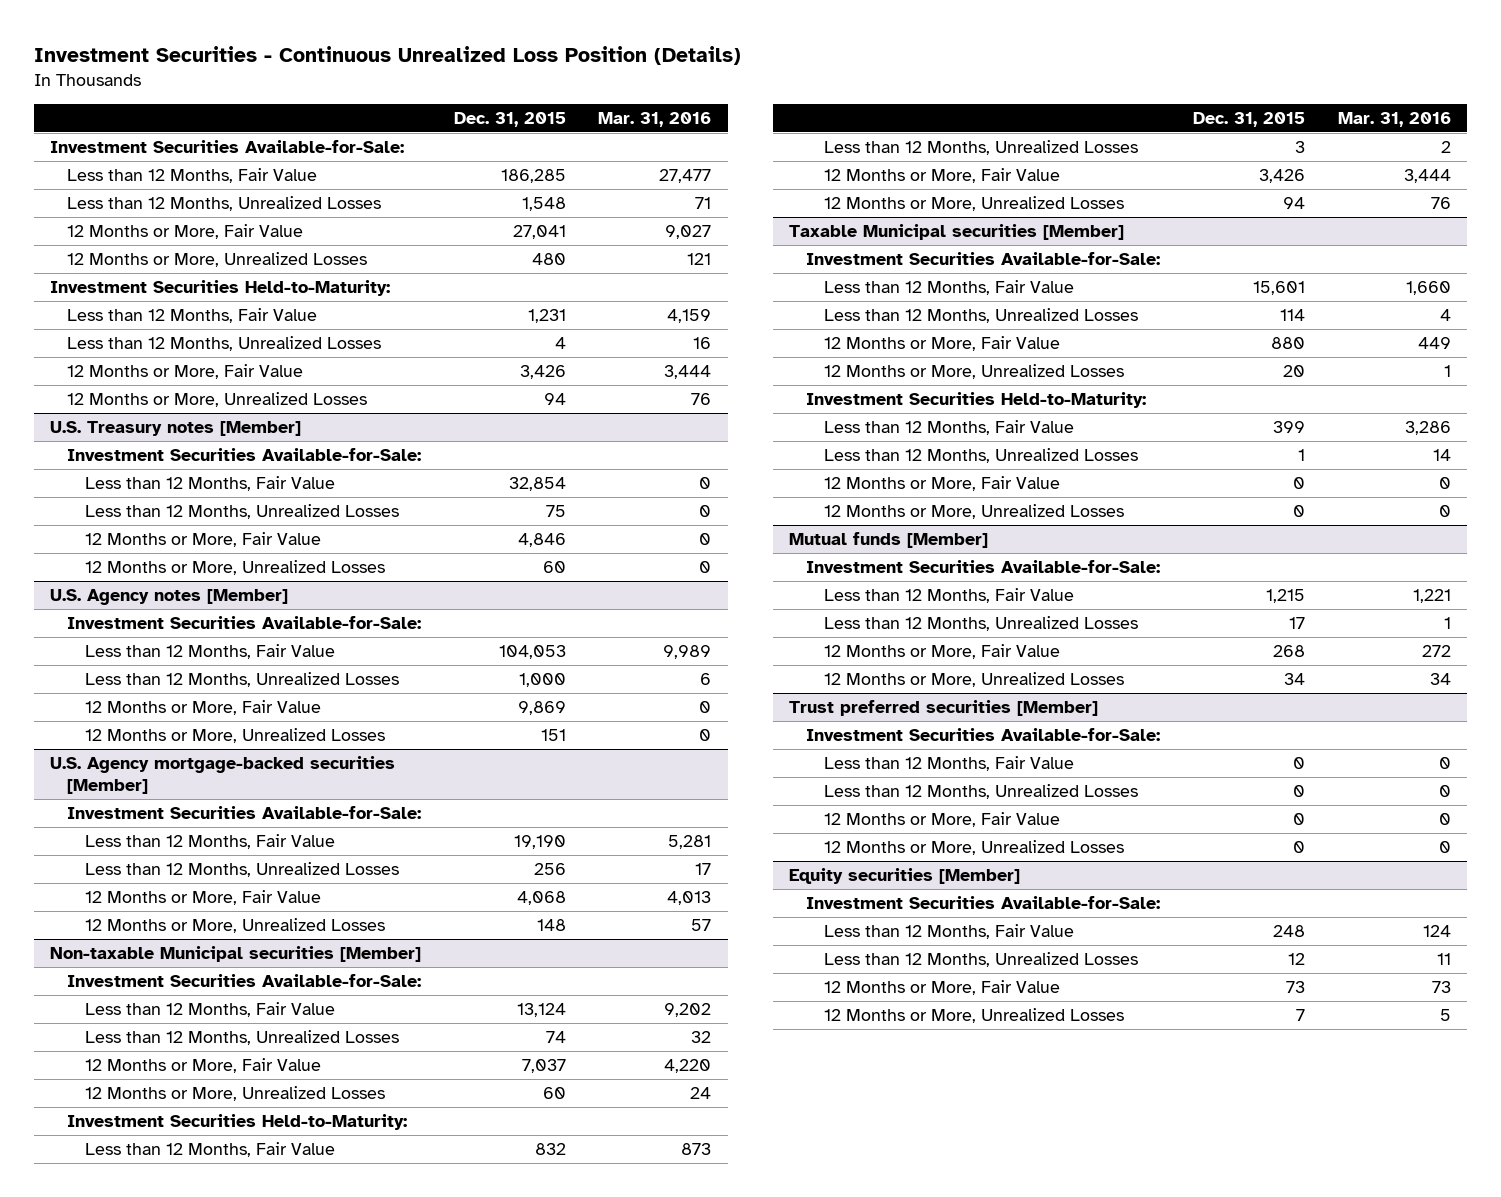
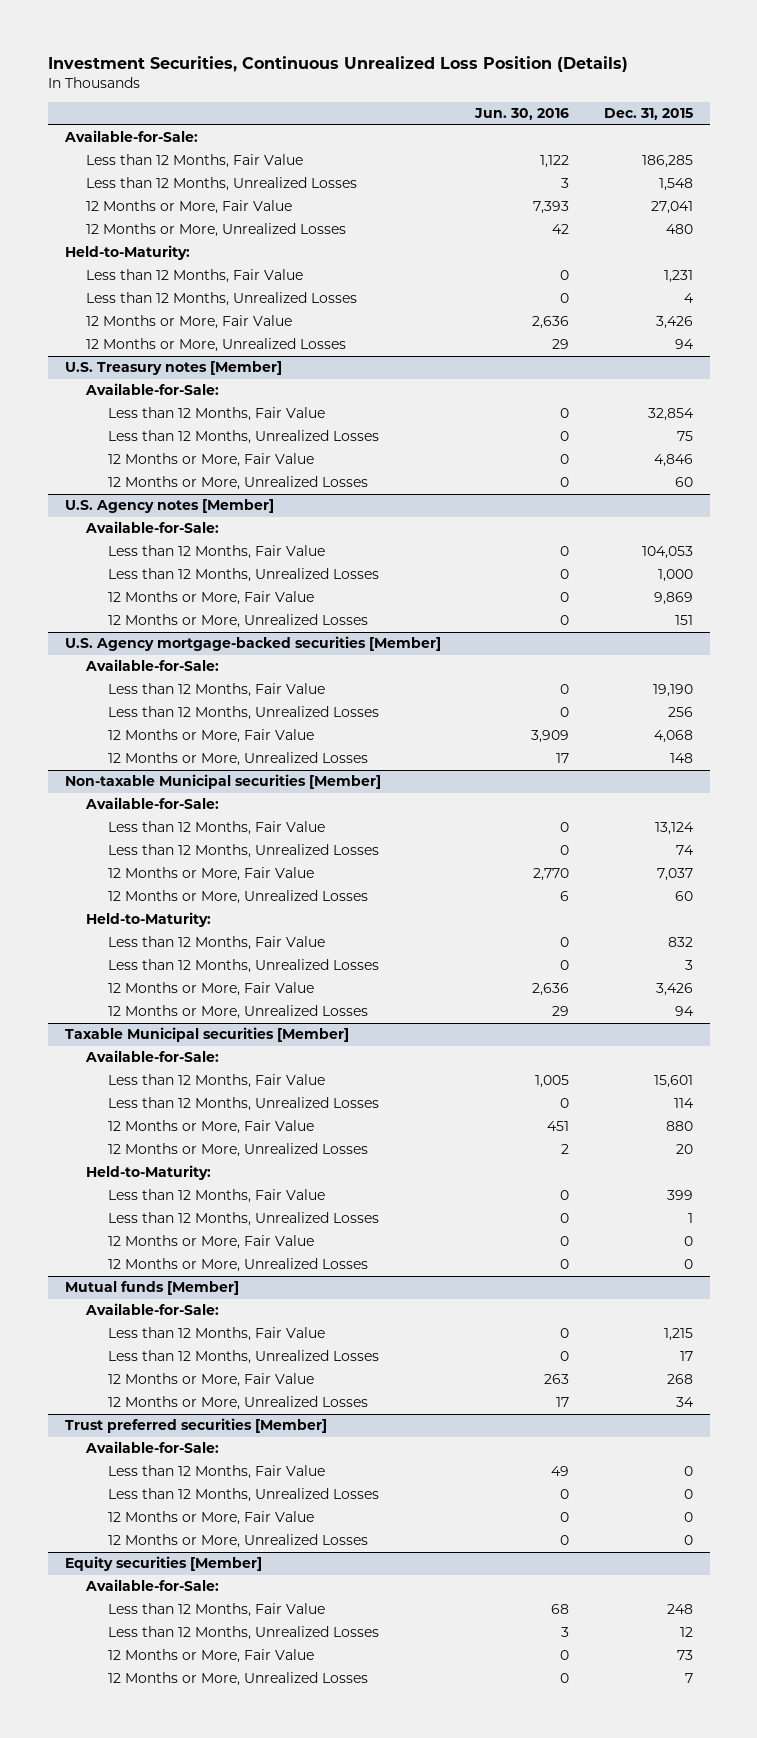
[33,45,741,65] Investment Securities - Continuous Unrealized Loss Position (Details) -> [47,56,628,73] Investment Securities, Continuous Unrealized Loss Position (Details)
[598,111,712,127] Mar. 31, 2016 -> none
none -> [474,108,570,121] Jun. 30, 2016
[49,140,404,154] Investment Securities Available-for-Sale: -> [63,130,198,143] Available-for-Sale:
[49,280,390,297] Investment Securities Held-to-Maturity: -> [64,245,190,261] Held-to-Maturity:
[67,448,422,462] Investment Securities Available-for-Sale: -> [85,383,220,396] Available-for-Sale:
[67,616,422,630] Investment Securities Available-for-Sale: -> [85,521,220,534] Available-for-Sale:
[67,806,422,820] Investment Securities Available-for-Sale: -> [85,659,220,672] Available-for-Sale:
[67,974,422,988] Investment Securities Available-for-Sale: -> [85,797,220,810] Available-for-Sale:
[67,1114,408,1131] Investment Securities Held-to-Maturity: -> [86,912,212,928] Held-to-Maturity:
[806,252,1161,266] Investment Securities Available-for-Sale: -> [85,1050,220,1063] Available-for-Sale:
[806,392,1147,409] Investment Securities Held-to-Maturity: -> [86,1165,212,1181] Held-to-Maturity:
[806,560,1161,574] Investment Securities Available-for-Sale: -> [85,1303,220,1316] Available-for-Sale:
[806,728,1161,742] Investment Securities Available-for-Sale: -> [85,1441,220,1454] Available-for-Sale:
[806,896,1161,910] Investment Securities Available-for-Sale: -> [85,1579,220,1592] Available-for-Sale:

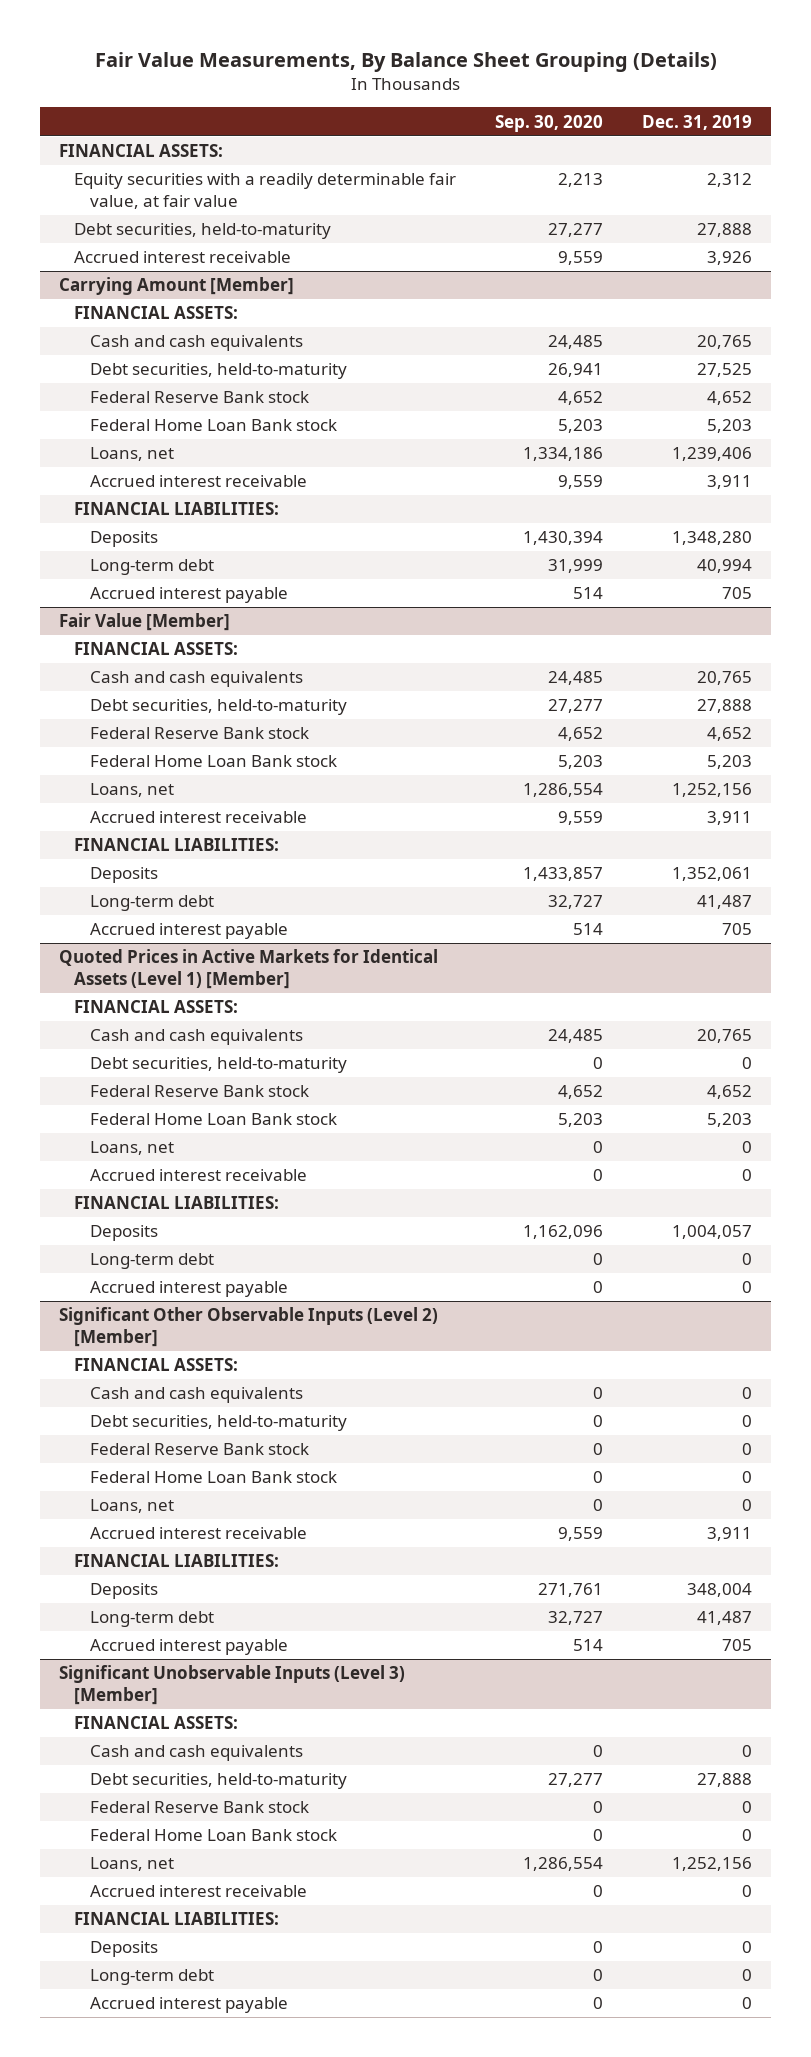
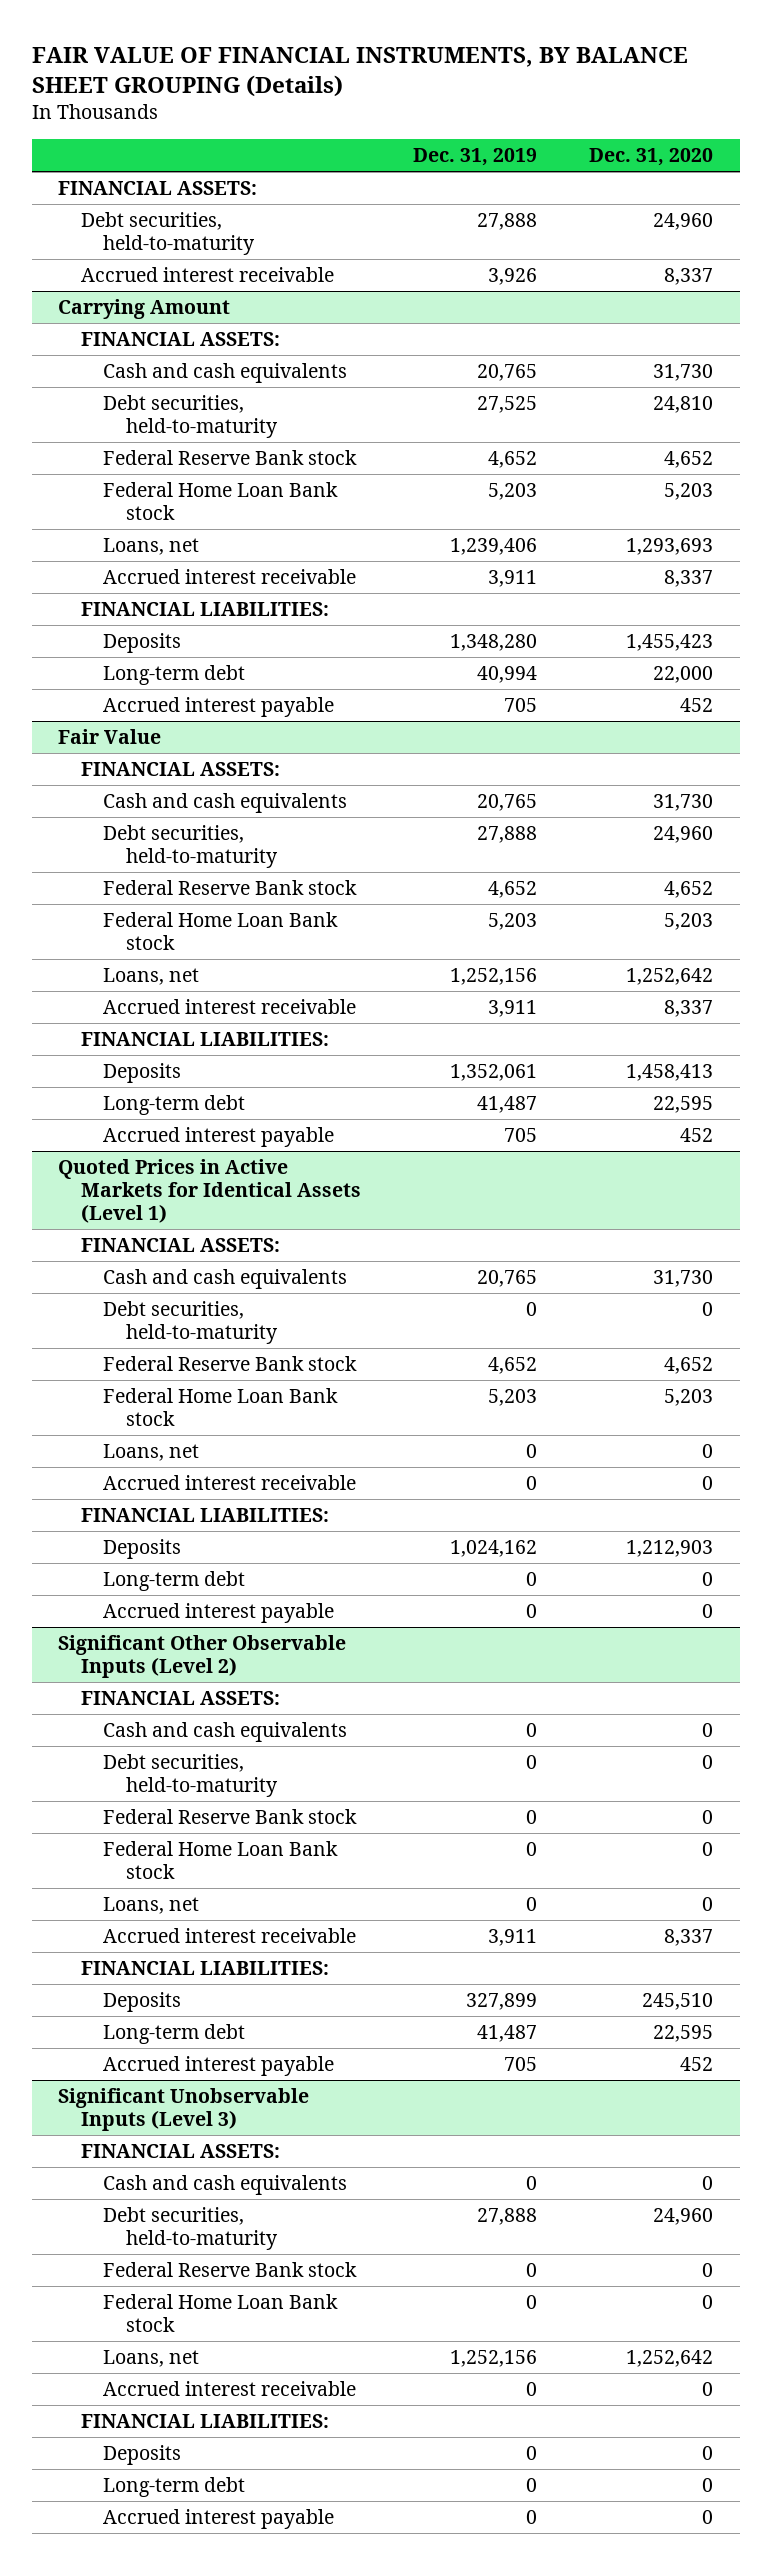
[94,51,717,72] Fair Value Measurements, By Balance Sheet Grouping (Details) -> [32,46,689,97] FAIR VALUE OF FINANCIAL INSTRUMENTS, BY BALANCE SHEET GROUPING (Details)
[495,114,604,132] Sep. 30, 2020 -> none
none -> [589,148,714,167] Dec. 31, 2020
[74,173,457,210] Equity securities with a readily determinable fair value, at fair value -> none
[59,277,295,296] Carrying Amount [Member] -> [58,299,231,320] Carrying Amount
[59,613,231,632] Fair Value [Member] -> [58,729,162,745] Fair Value
[59,949,439,990] Quoted Prices in Active Markets for Identical Assets (Level 1) [Member] -> [58,1159,361,1223] Quoted Prices in Active Markets for Identical Assets (Level 1)
[671,1225,752,1240] 1,004,057 -> [450,1540,538,1558] 1,024,162
[59,1307,439,1348] Significant Other Observable Inputs (Level 2) [Member] -> [58,1635,347,1678] Significant Other Observable Inputs (Level 2)
[686,1583,752,1598] 348,004 -> [466,1993,538,2011] 327,899
[59,1665,406,1706] Significant Unobservable Inputs (Level 3) [Member] -> [58,2088,310,2131] Significant Unobservable Inputs (Level 3)

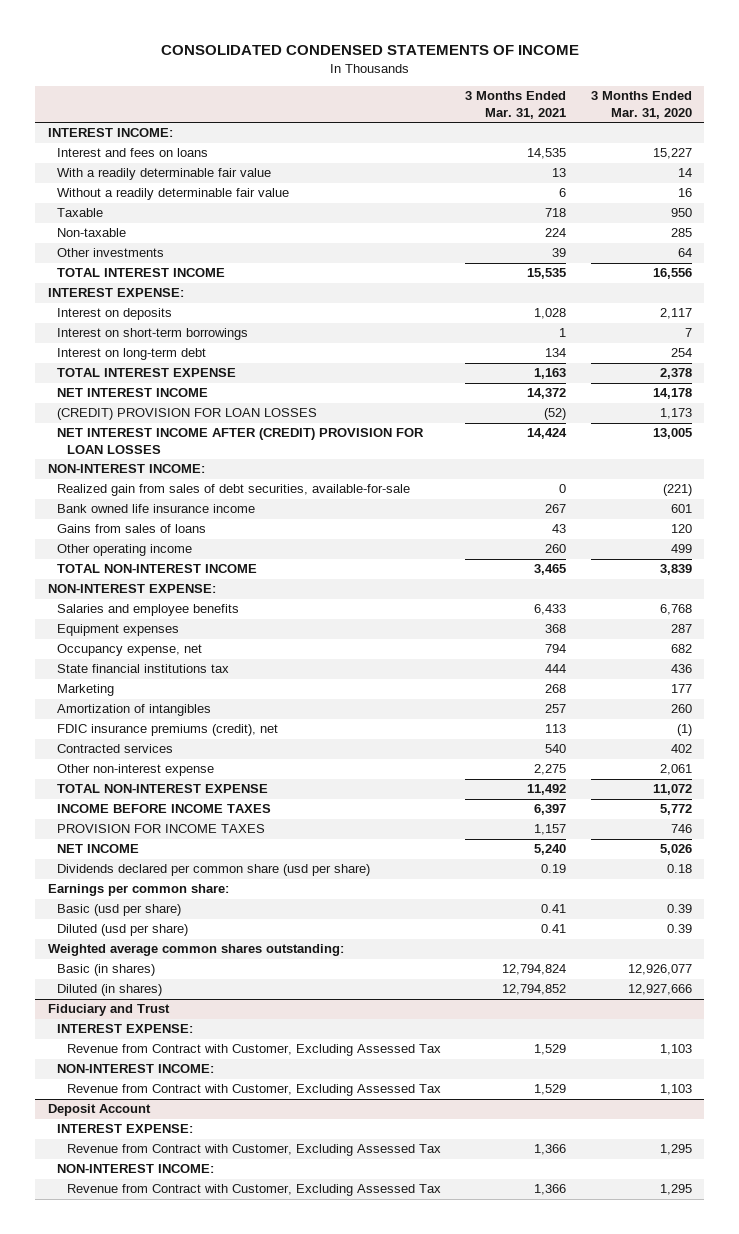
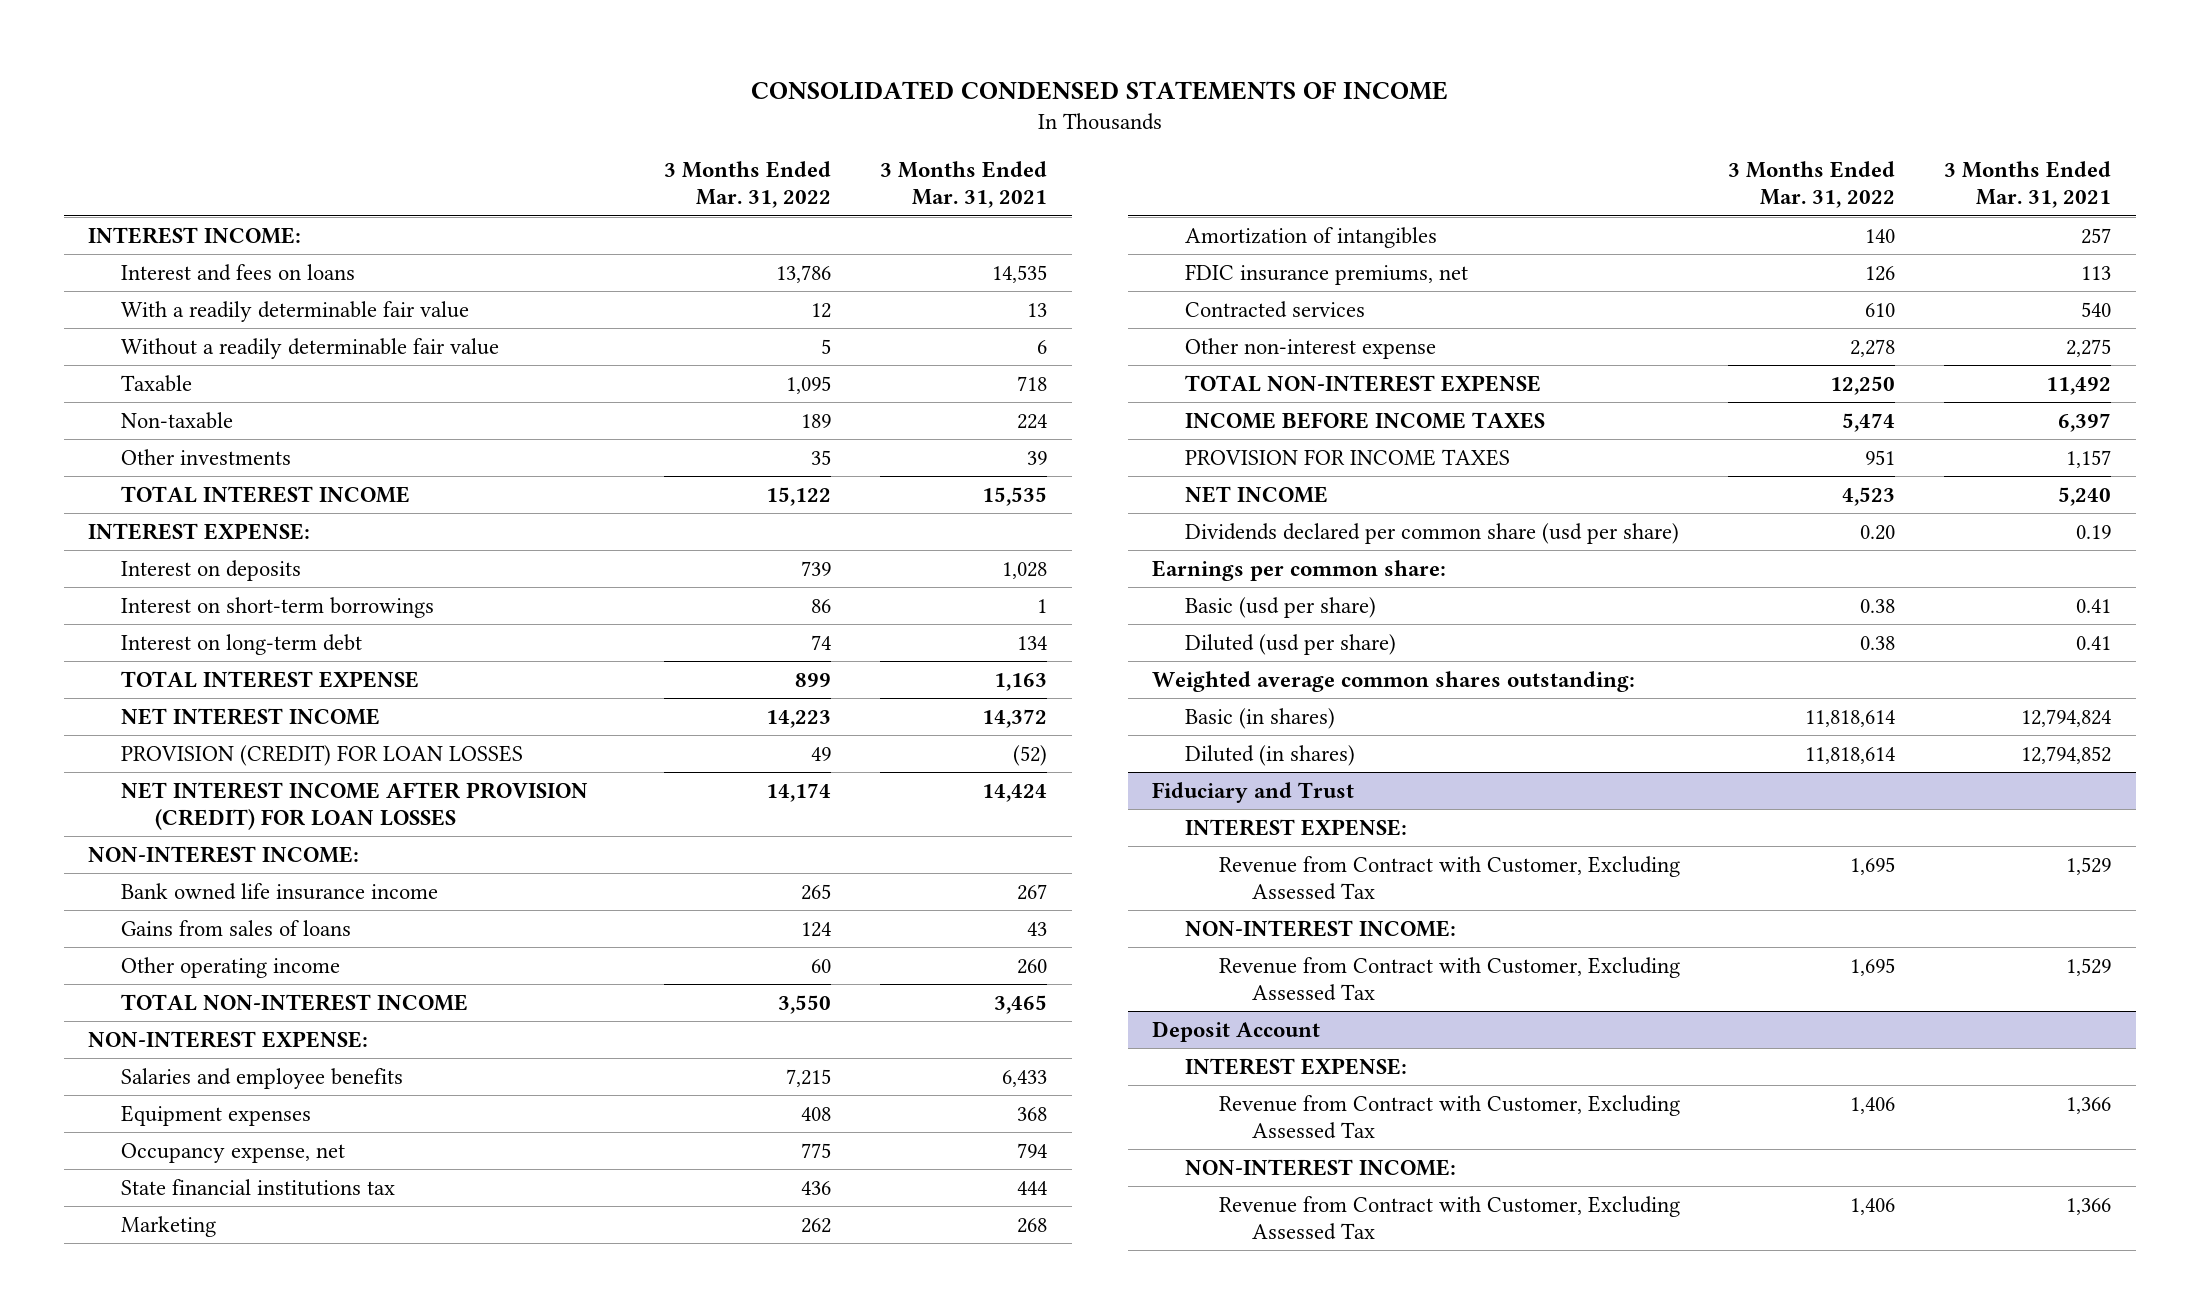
[590,91,692,119] 3 Months Ended Mar. 31, 2020 -> none
none -> [664,161,832,209] 3 Months Ended Mar. 31, 2022
[57,408,318,421] (CREDIT) PROVISION FOR LOAN LOSSES -> [121,744,524,766] PROVISION (CREDIT) FOR LOAN LOSSES
[57,428,425,454] NET INTEREST INCOME AFTER (CREDIT) PROVISION FOR LOAN LOSSES -> [121,781,589,830] NET INTEREST INCOME AFTER PROVISION (CREDIT) FOR LOAN LOSSES
[57,484,411,497] Realized gain from sales of debt securities, available-for-sale -> none
[57,724,279,737] FDIC insurance premiums (credit), net -> [1185,263,1469,285] FDIC insurance premiums, net

